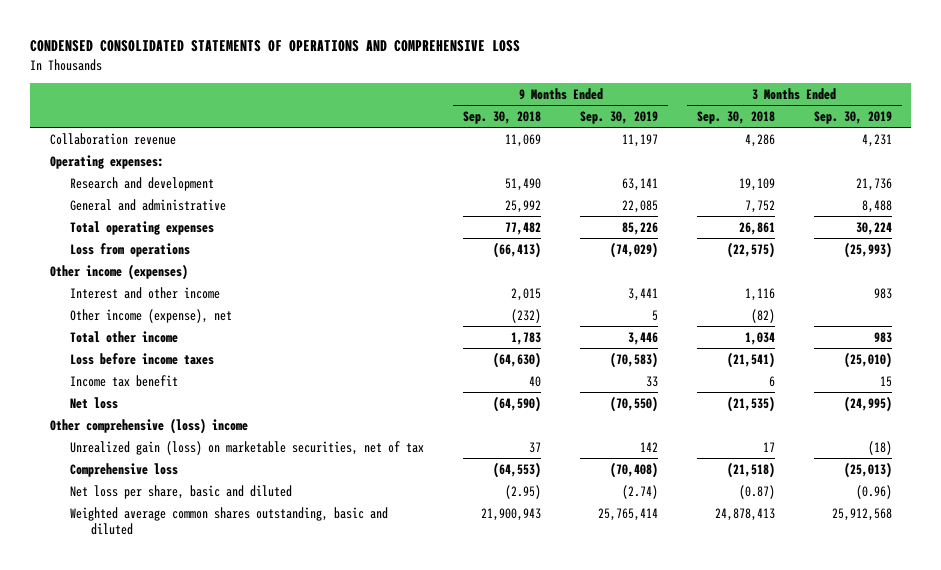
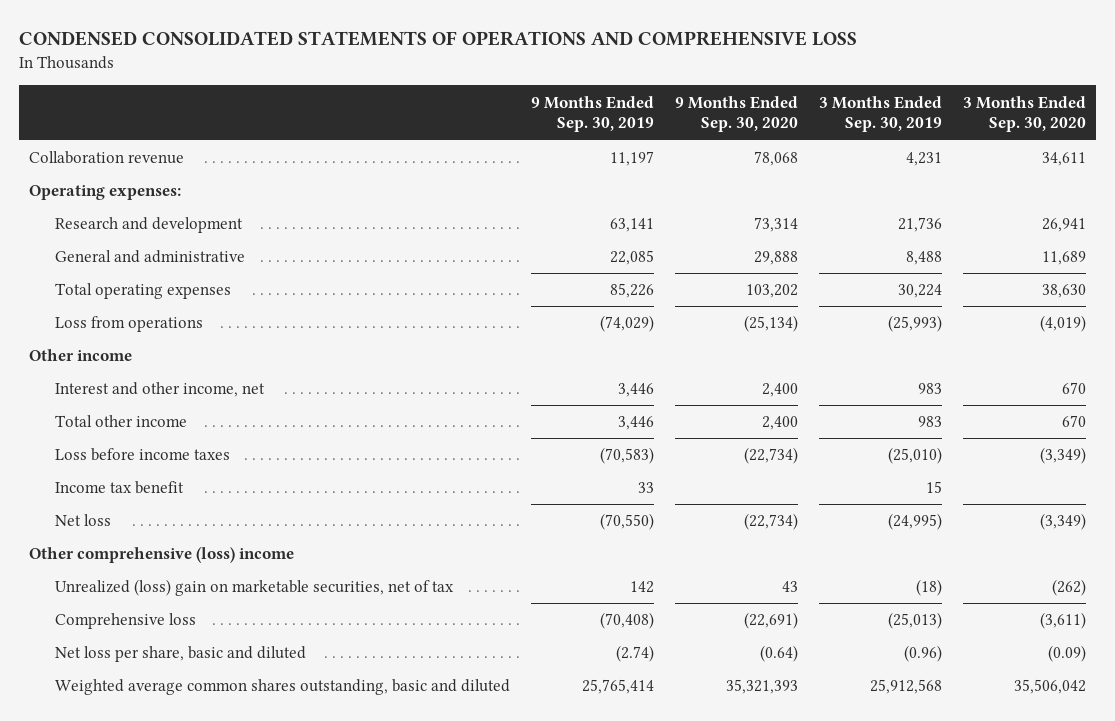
[463,111,542,125] Sep. 30, 2018 -> none
[696,111,775,125] Sep. 30, 2018 -> none
none -> [674,95,798,133] 9 Months Ended Sep. 30, 2020
none -> [962,95,1086,133] 3 Months Ended Sep. 30, 2020
[70,308,233,323] Other income (expense), net -> none
[49,263,188,280] Other income (expenses) -> [29,349,133,362] Other income
[70,286,221,299] Interest and other income -> [54,382,265,398] Interest and other income, net
[628,287,659,301] 3,441 -> [617,383,654,398] 3,446
[70,440,425,455] Unrealized gain (loss) on marketable securities, net of tax -> [54,579,454,597] Unrealized (loss) gain on marketable securities, net of tax

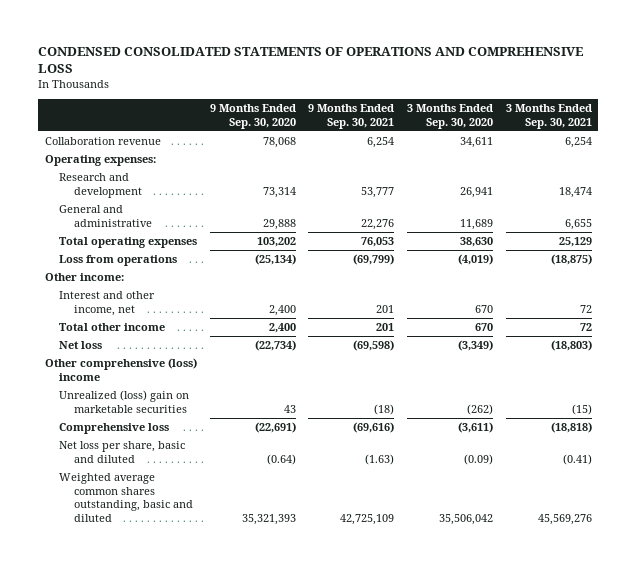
[530,95,654,133] 9 Months Ended Sep. 30, 2019 -> none
[818,95,942,133] 3 Months Ended Sep. 30, 2019 -> none
none -> [308,104,395,129] 9 Months Ended Sep. 30, 2021
none -> [505,104,592,129] 3 Months Ended Sep. 30, 2021
[29,349,133,362] Other income -> [44,272,124,281] Other income:
[54,448,230,462] Loss before income taxes -> none
[54,481,184,495] Income tax benefit -> none
[54,579,454,597] Unrealized (loss) gain on marketable securities, net of tax -> [59,389,190,413] Unrealized (loss) gain on marketable securities

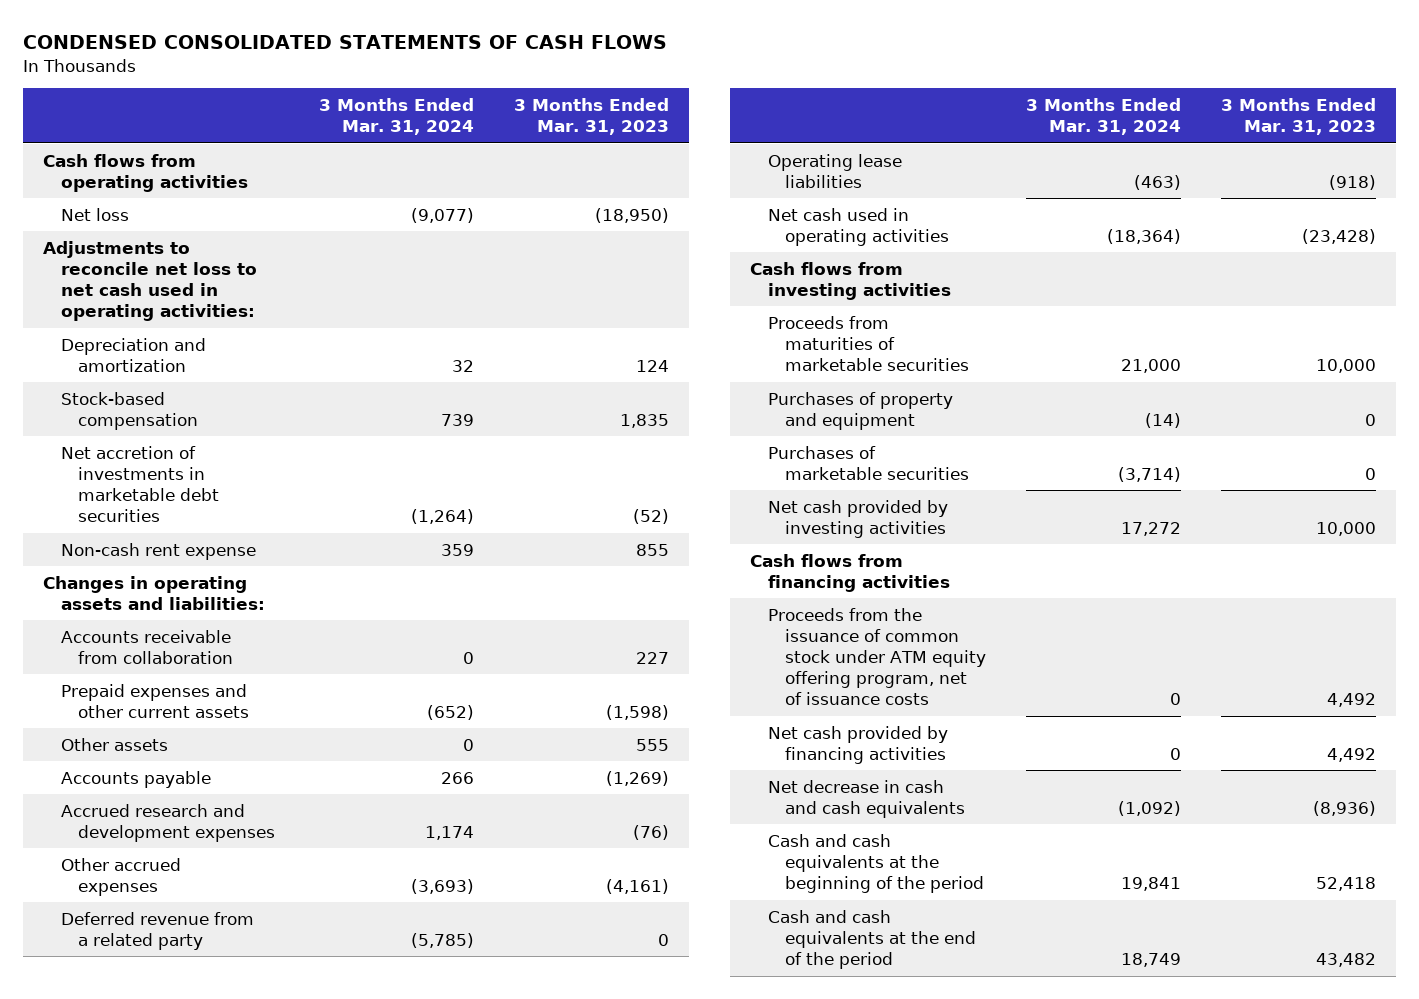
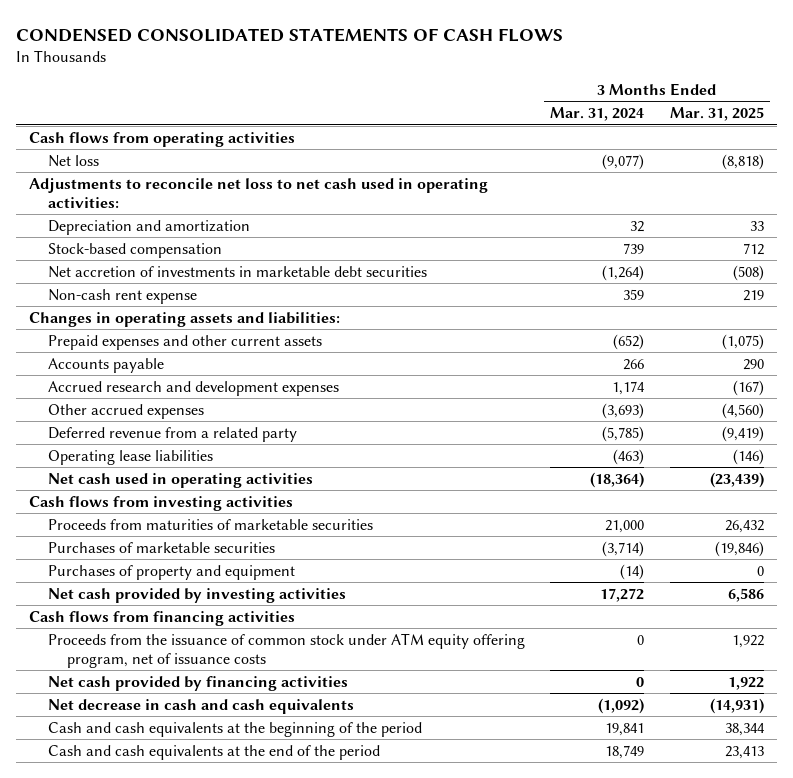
[513,97,669,135] 3 Months Ended Mar. 31, 2023 -> none
none -> [669,107,764,122] Mar. 31, 2025
[60,629,234,664] Accounts receivable from collaboration -> none
[60,737,168,751] Other assets -> none
[767,391,953,430] Purchases of property and equipment -> [47,564,295,580] Purchases of property and equipment

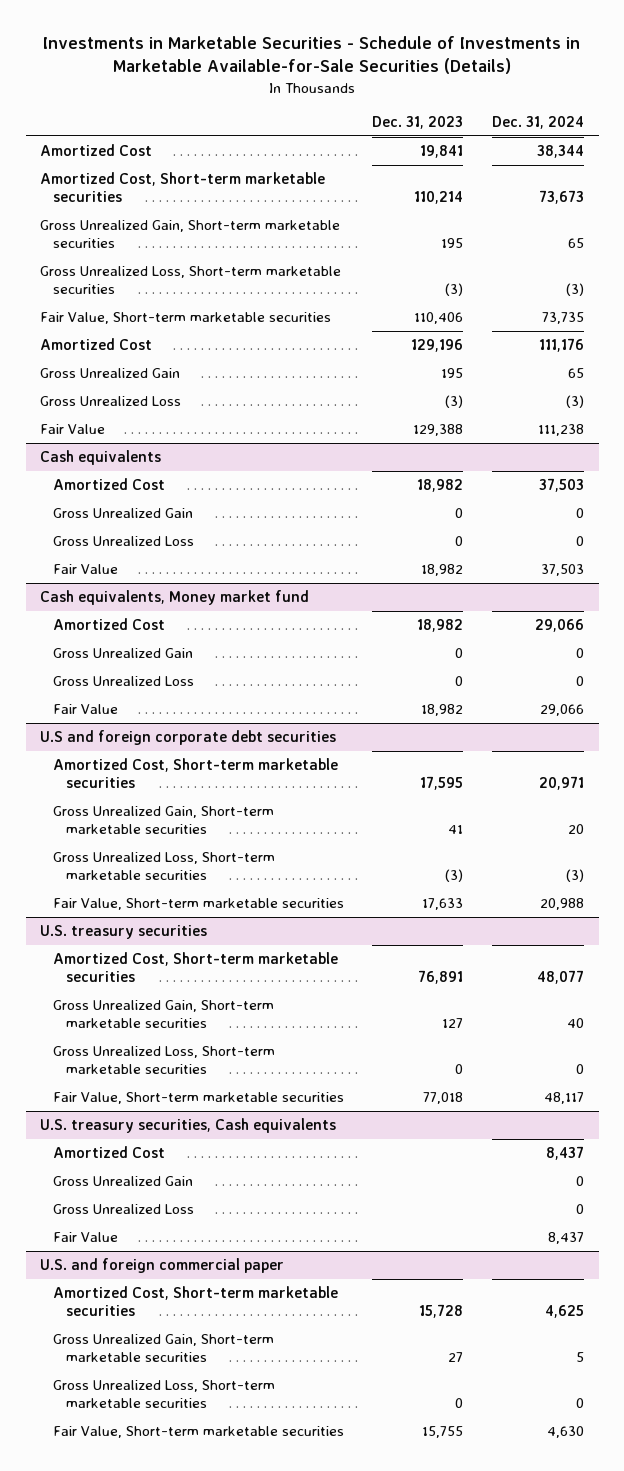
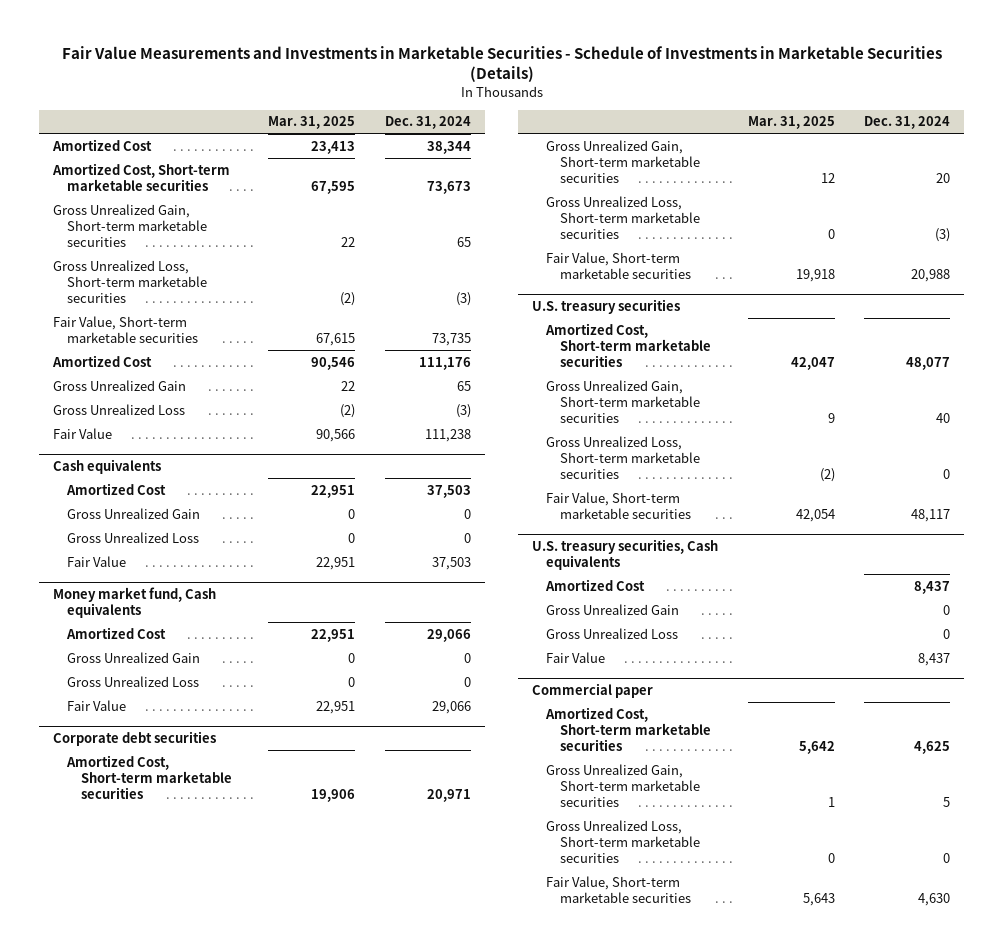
[43,35,581,75] Investments in Marketable Securities - Schedule of Investments in Marketable Available-for-Sale Securities (Details) -> [61,45,942,83] Fair Value Measurements and Investments in Marketable Securities - Schedule of Investments in Marketable Securities (Details)
[372,115,464,129] Dec. 31, 2023 -> none
none -> [268,116,356,130] Mar. 31, 2025
[39,590,309,606] Cash equivalents, Money market fund -> [53,586,217,619] Money market fund, Cash equivalents
[39,730,336,746] U.S and foreign corporate debt securities -> [53,730,217,746] Corporate debt securities
[39,1258,284,1274] U.S. and foreign commercial paper -> [532,682,654,698] Commercial paper

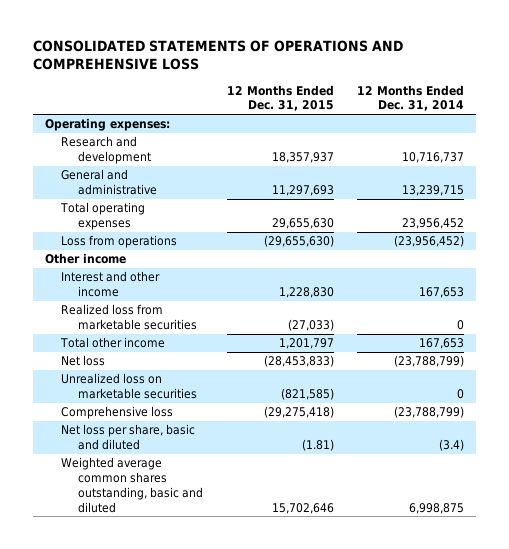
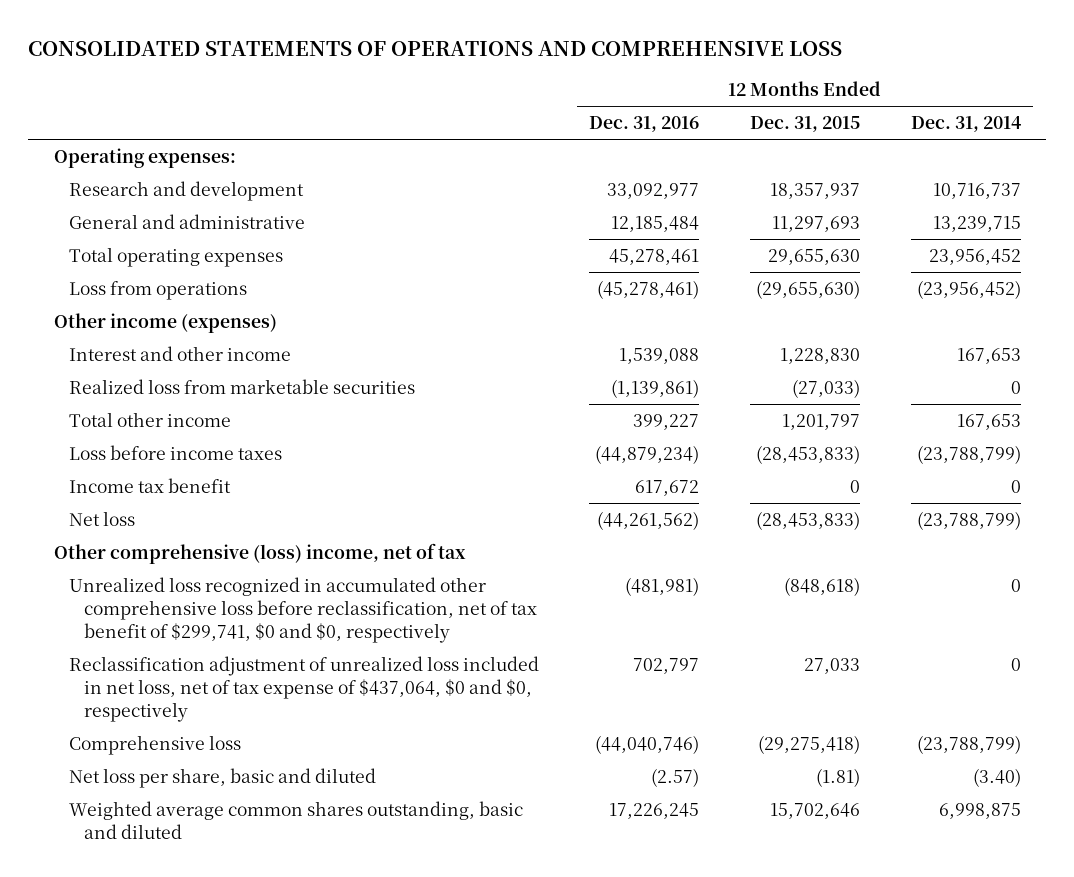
none -> [589,116,700,133] Dec. 31, 2016
[44,253,126,265] Other income -> [53,312,277,333] Other income (expenses)
none -> [68,444,282,460] Loss before income taxes
none -> [68,477,231,493] Income tax benefit
[61,373,198,400] Unrealized loss on marketable securities -> none
none -> [53,542,466,564] Other comprehensive (loss) income, net of tax
none -> [68,576,537,643] Unrealized loss recognized in accumulated other comprehensive loss before reclassification, net of tax benefit of $299,741, $0 and $0, respectively
none -> [68,655,539,722] Reclassification adjustment of unrealized loss included in net loss, net of tax expense of $437,064, $0 and $0, respectively
[439,439,465,452] (3.4) -> [972,767,1021,787] (3.40)

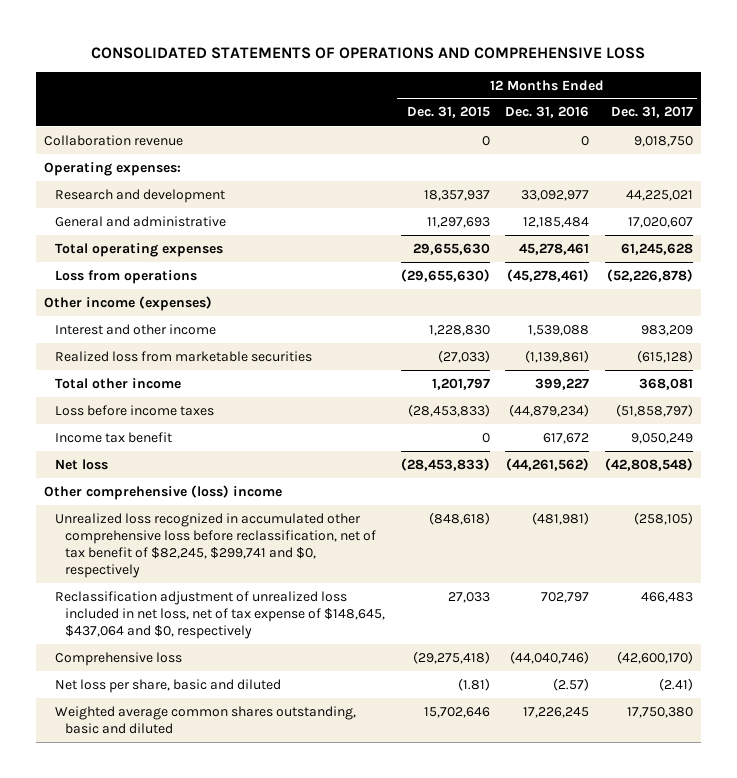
[910,116,1021,133] Dec. 31, 2014 -> none
none -> [610,106,693,119] Dec. 31, 2017
none -> [44,134,184,146] Collaboration revenue
[53,542,466,564] Other comprehensive (loss) income, net of tax -> [44,484,283,500] Other comprehensive (loss) income
[68,576,537,643] Unrealized loss recognized in accumulated other comprehensive loss before reclassification, net of tax benefit of $299,741, $0 and $0, respectively -> [54,512,376,578] Unrealized loss recognized in accumulated other comprehensive loss before reclassification, net of tax benefit of $82,245, $299,741 and $0, respectively
[68,655,539,722] Reclassification adjustment of unrealized loss included in net loss, net of tax expense of $437,064, $0 and $0, respectively -> [54,590,385,639] Reclassification adjustment of unrealized loss included in net loss, net of tax expense of $148,645, $437,064 and $0, respectively

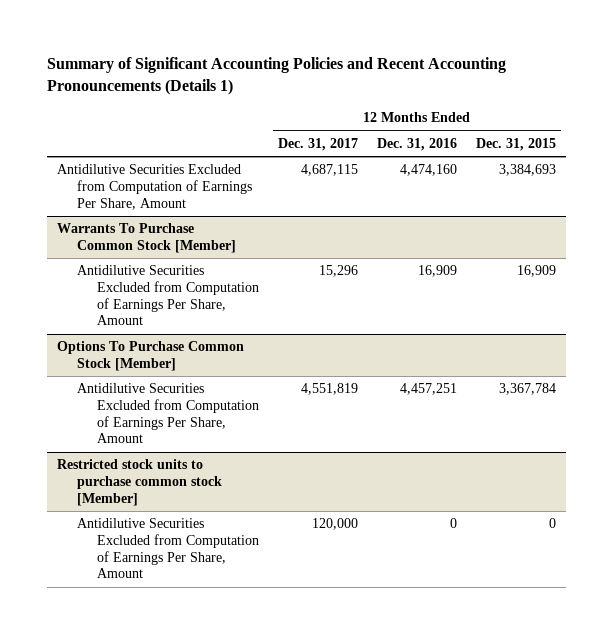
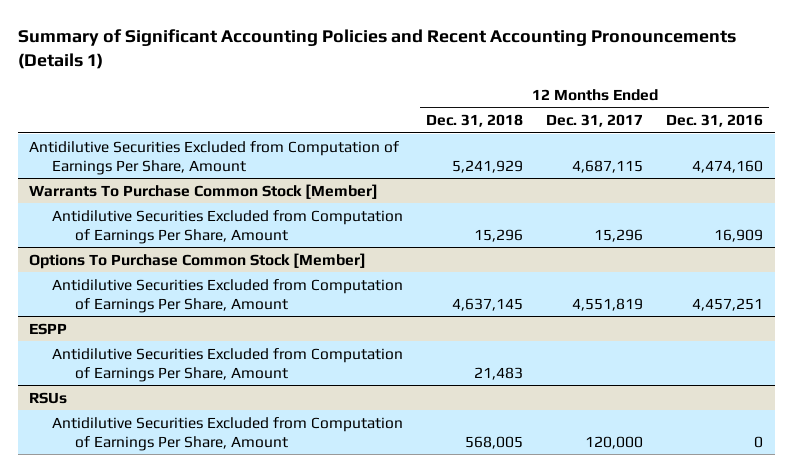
[476,137,557,151] Dec. 31, 2015 -> none
none -> [426,113,524,127] Dec. 31, 2018
none -> [29,322,68,335] ESPP
none -> [52,347,404,382] Antidilutive Securities Excluded from Computation of Earnings Per Share, Amount
[56,459,222,506] Restricted stock units to purchase common stock [Member] -> [29,391,68,404] RSUs

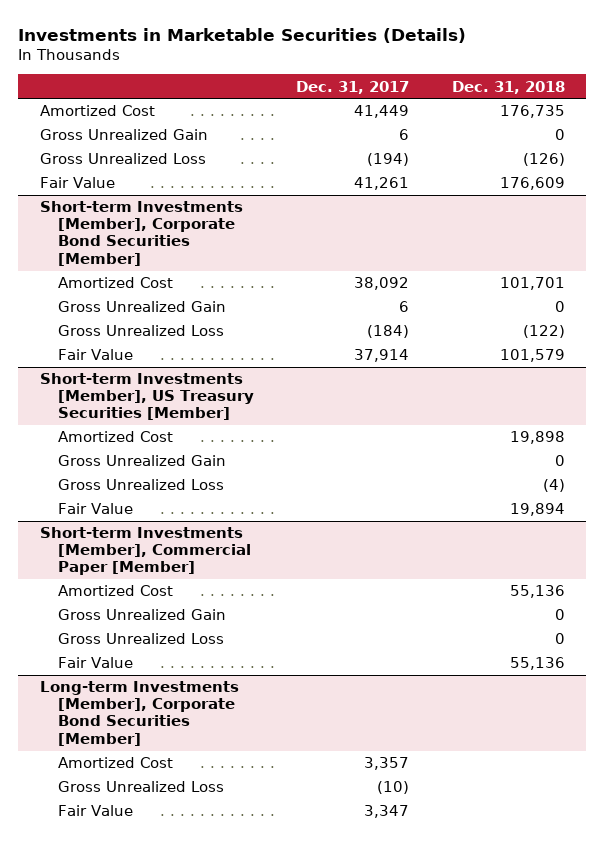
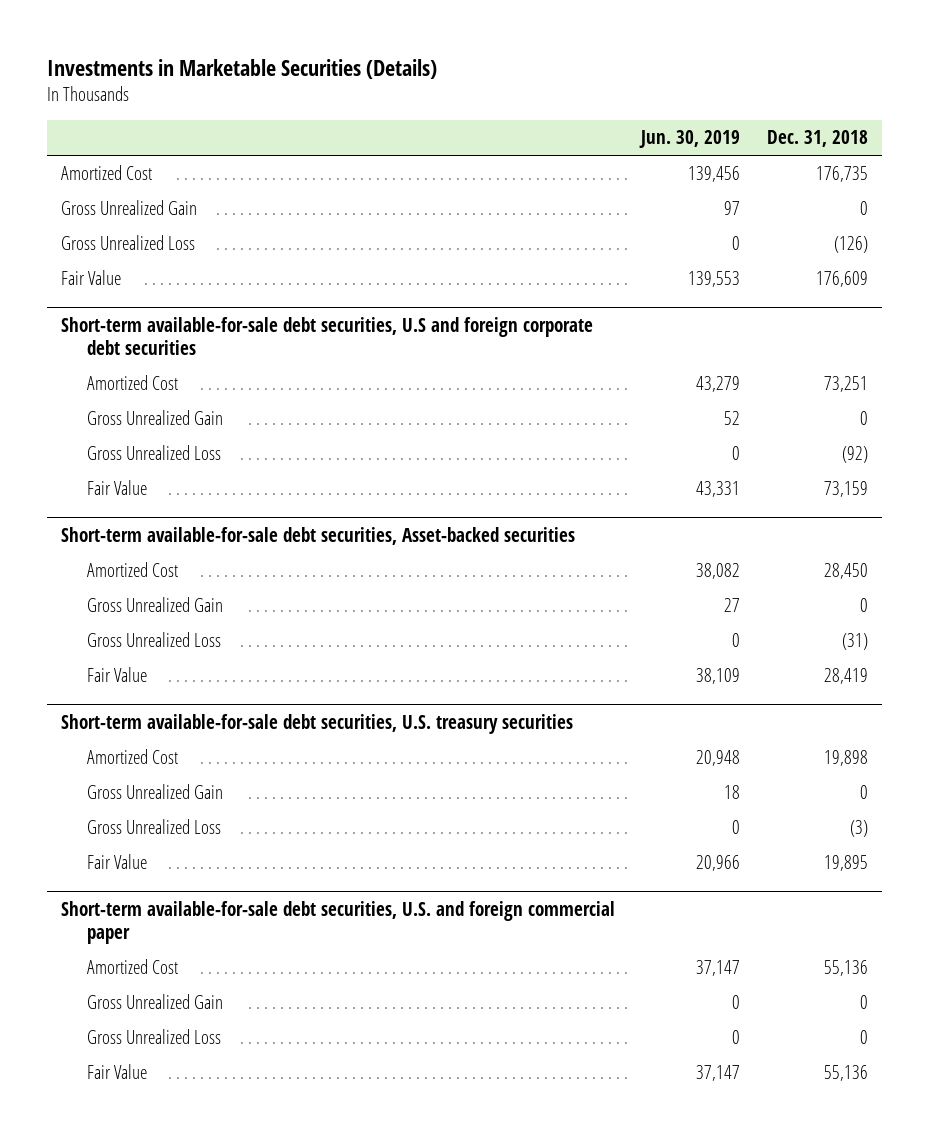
[296,80,410,94] Dec. 31, 2017 -> none
none -> [639,130,741,149] Jun. 30, 2019
[39,201,243,266] Short-term Investments [Member], Corporate Bond Securities [Member] -> none
none -> [60,316,593,356] Short-term available-for-sale debt securities, U.S and foreign corporate debt securities
[499,277,565,291] 101,701 -> [824,376,869,393] 73,251
[39,373,254,421] Short-term Investments [Member], US Treasury Securities [Member] -> none
[522,325,565,339] (122) -> [842,446,869,464] (92)
[499,349,565,363] 101,579 -> [824,481,869,498] 73,159
none -> [60,526,575,545] Short-term available-for-sale debt securities, Asset-backed securities
none -> [86,562,178,578] Amortized Cost
none -> [86,597,223,613] Gross Unrealized Gain
none -> [86,632,221,648] Gross Unrealized Loss
none -> [86,667,147,683] Fair Value
none -> [60,713,573,734] Short-term available-for-sale debt securities, U.S. treasury securities
[39,527,251,576] Short-term Investments [Member], Commercial Paper [Member] -> none
[542,479,565,493] (4) -> [850,820,869,838] (3)
[509,503,565,517] 19,894 -> [824,855,869,872] 19,895
none -> [60,900,615,945] Short-term available-for-sale debt securities, U.S. and foreign commercial paper
[39,681,239,746] Long-term Investments [Member], Corporate Bond Securities [Member] -> none
[57,757,173,769] Amortized Cost -> none
[57,781,224,793] Gross Unrealized Loss -> none
[57,805,133,817] Fair Value -> none

